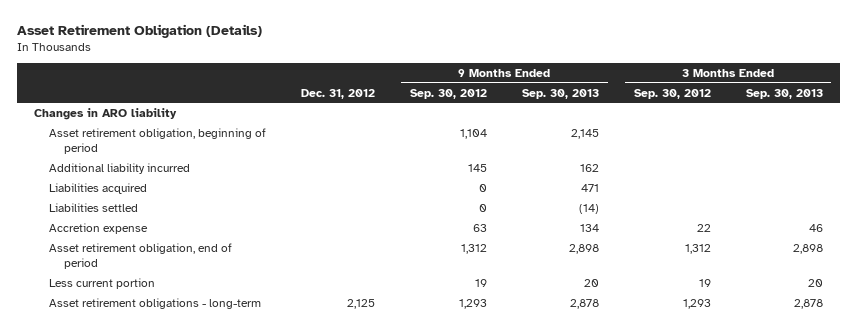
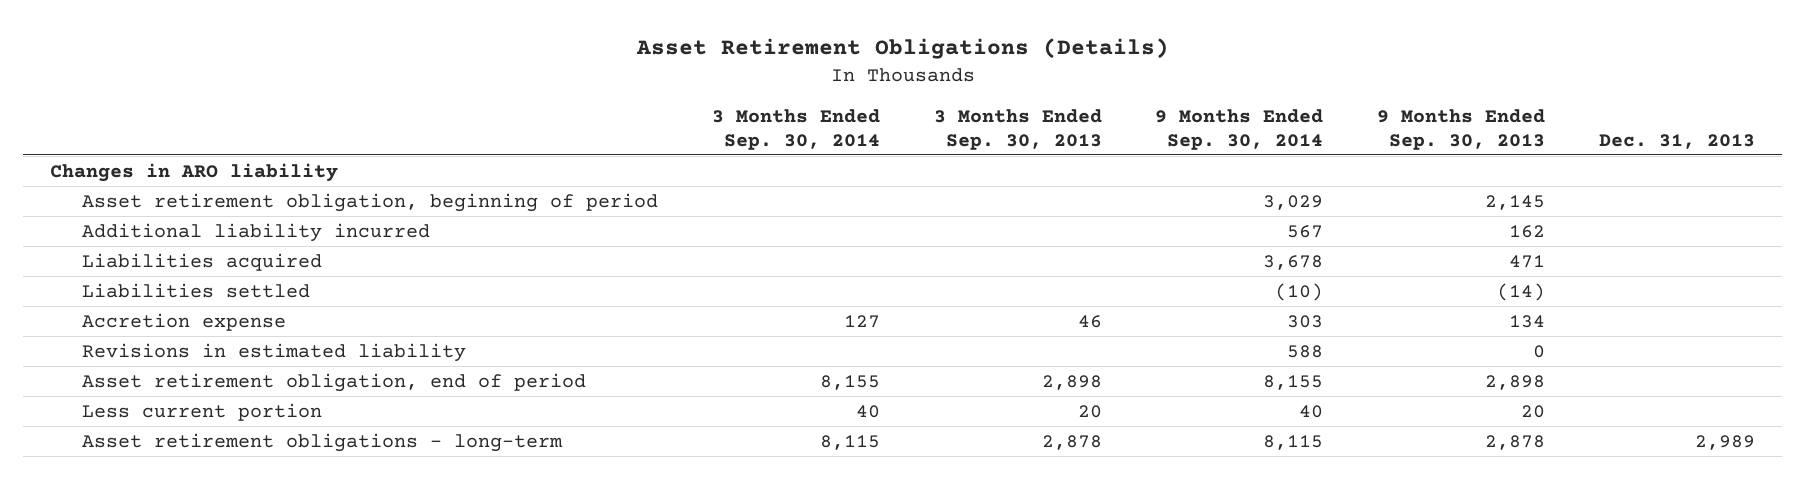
[16,24,262,39] Asset Retirement Obligation (Details) -> [635,38,1169,60] Asset Retirement Obligations (Details)
[301,88,376,99] Dec. 31, 2012 -> none
[409,88,487,99] Sep. 30, 2012 -> none
[633,88,711,99] Sep. 30, 2012 -> none
none -> [711,108,880,150] 3 Months Ended Sep. 30, 2014
none -> [1155,108,1324,150] 9 Months Ended Sep. 30, 2014
none -> [1598,133,1755,149] Dec. 31, 2013
none -> [82,342,467,362] Revisions in estimated liability

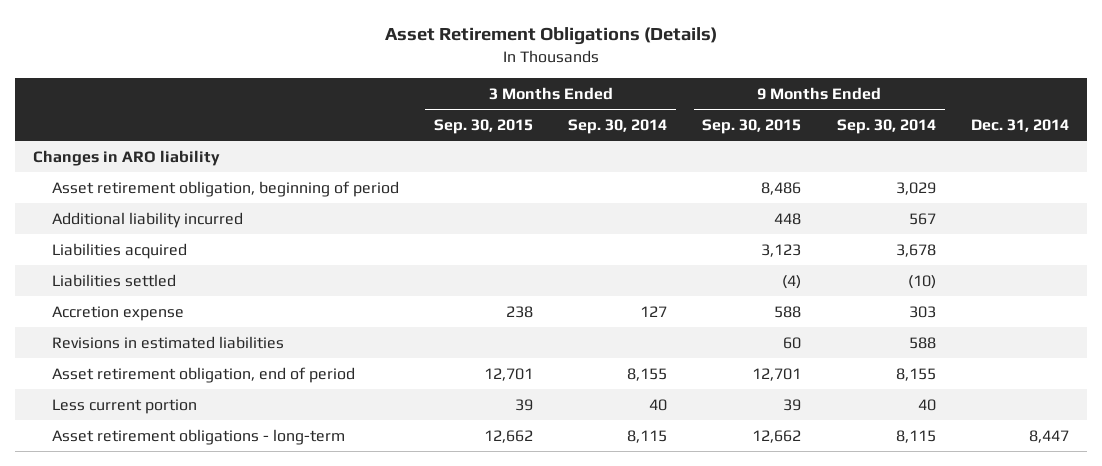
[933,108,1102,150] 3 Months Ended Sep. 30, 2013 -> none
[1377,108,1546,150] 9 Months Ended Sep. 30, 2013 -> none
[1598,133,1755,149] Dec. 31, 2013 -> none
none -> [433,118,533,134] Sep. 30, 2015
none -> [702,118,802,134] Sep. 30, 2015
none -> [970,118,1069,132] Dec. 31, 2014
[82,342,467,362] Revisions in estimated liability -> [51,335,284,349] Revisions in estimated liabilities

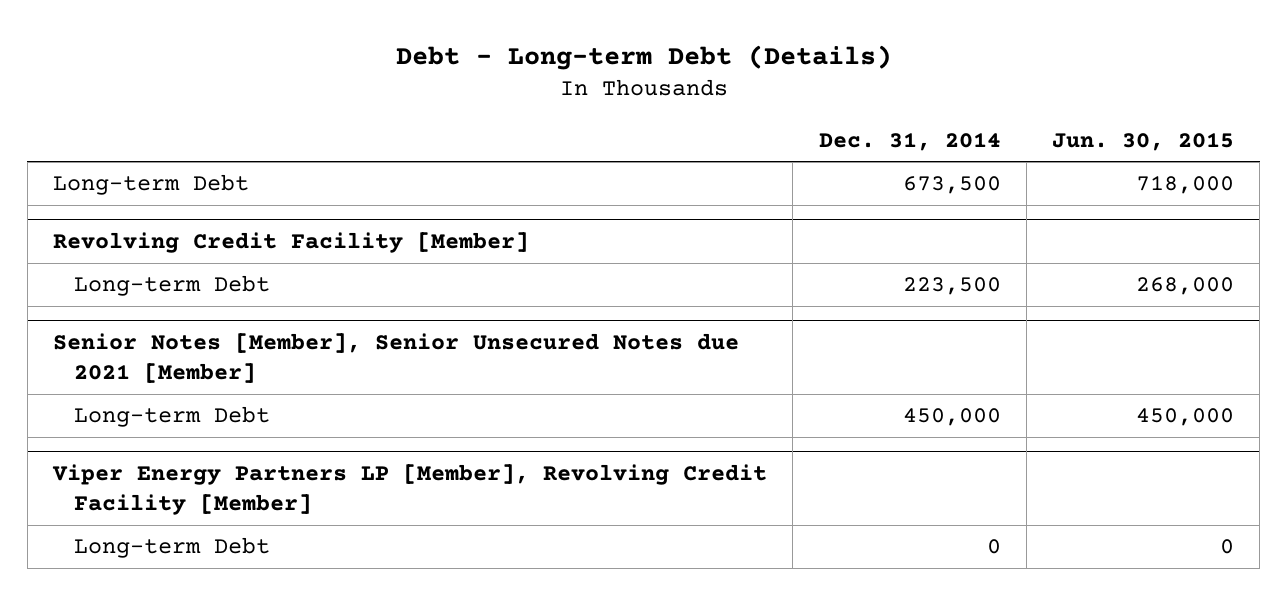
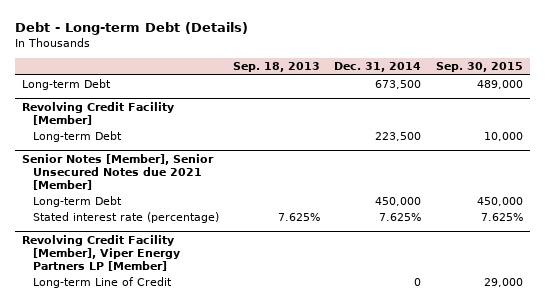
[1052,131,1235,151] Jun. 30, 2015 -> none
none -> [233,62,321,73] Sep. 18, 2013
none -> [435,62,523,73] Sep. 30, 2015
[73,537,270,559] Long-term Debt -> none
none -> [33,212,220,224] Stated interest rate (percentage)
[52,464,768,515] Viper Energy Partners LP [Member], Revolving Credit Facility [Member] -> [21,234,181,272] Revolving Credit Facility [Member], Viper Energy Partners LP [Member]
none -> [33,277,173,289] Long-term Line of Credit

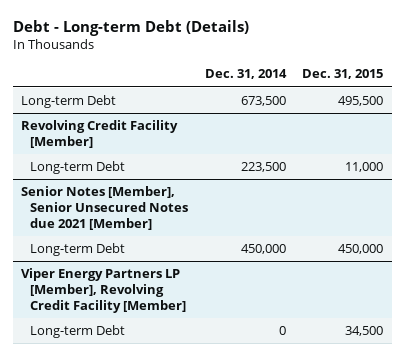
[233,62,321,73] Sep. 18, 2013 -> none
[435,62,523,73] Sep. 30, 2015 -> none
none -> [302,69,384,80] Dec. 31, 2015
[33,212,220,224] Stated interest rate (percentage) -> none
[33,277,173,289] Long-term Line of Credit -> none
[21,234,181,272] Revolving Credit Facility [Member], Viper Energy Partners LP [Member] -> [21,267,187,314] Viper Energy Partners LP [Member], Revolving Credit Facility [Member]
none -> [30,324,126,338] Long-term Debt

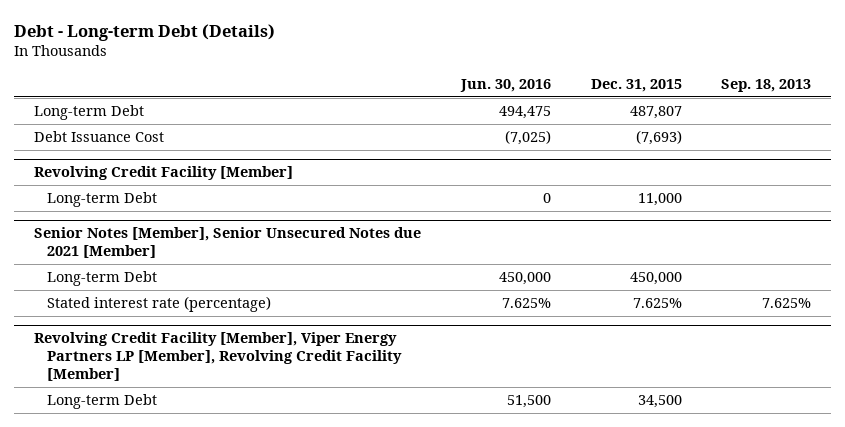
[204,69,287,80] Dec. 31, 2014 -> none
none -> [459,78,551,92] Jun. 30, 2016
none -> [721,78,812,92] Sep. 18, 2013
[338,95,384,106] 495,500 -> [629,106,682,120] 487,807
none -> [33,131,164,143] Debt Issuance Cost
none -> [47,296,272,313] Stated interest rate (percentage)
[21,267,187,314] Viper Energy Partners LP [Member], Revolving Credit Facility [Member] -> [33,332,403,382] Revolving Credit Facility [Member], Viper Energy Partners LP [Member], Revolving Credit Facility [Member]

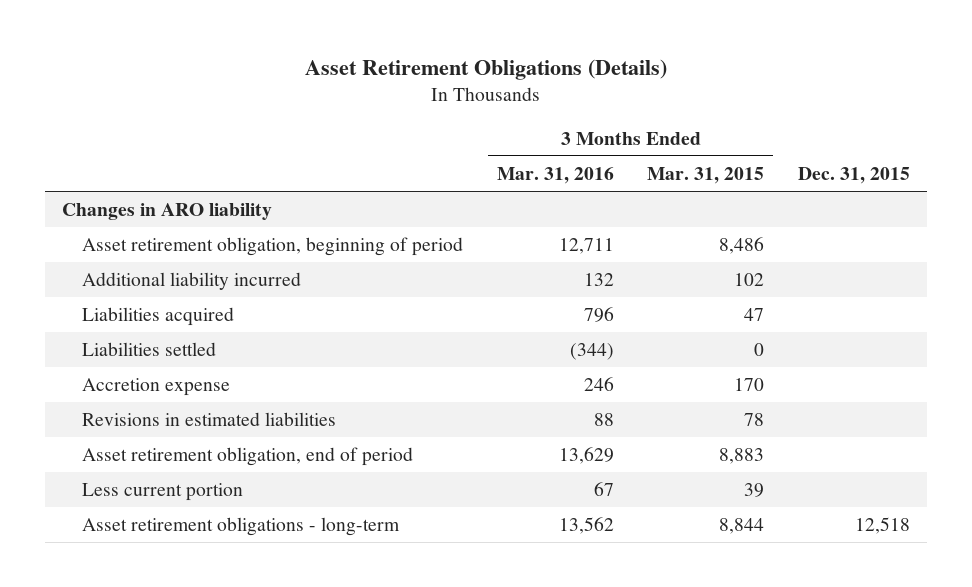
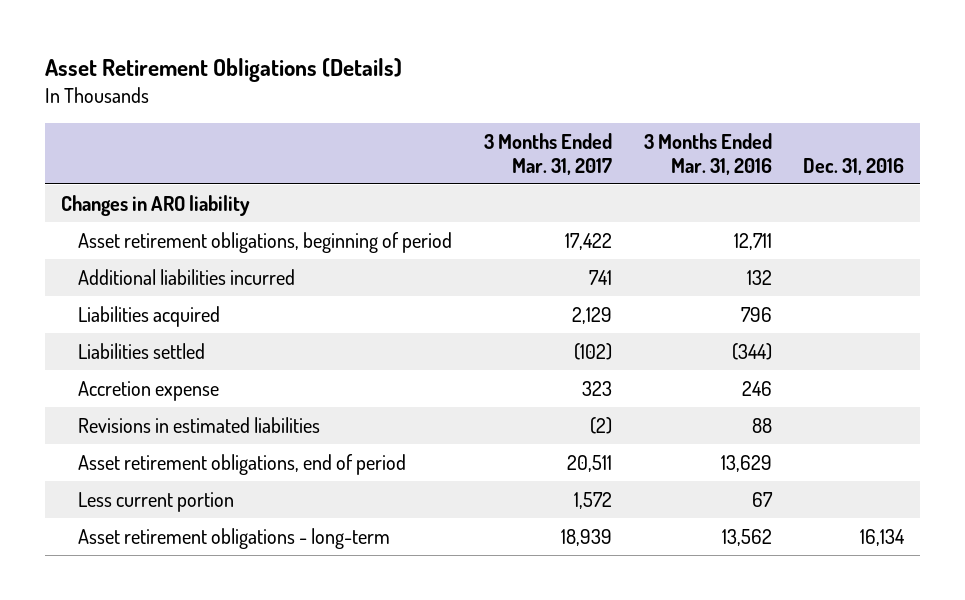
[647,166,765,184] Mar. 31, 2015 -> none
[797,166,910,184] Dec. 31, 2015 -> none
none -> [483,133,612,175] 3 Months Ended Mar. 31, 2017
none -> [803,157,905,175] Dec. 31, 2016
[82,237,464,257] Asset retirement obligation, beginning of period -> [77,232,452,254] Asset retirement obligations, beginning of period
[82,272,302,291] Additional liability incurred -> [77,269,295,286] Additional liabilities incurred
[82,447,414,467] Asset retirement obligation, end of period -> [77,454,406,476] Asset retirement obligations, end of period

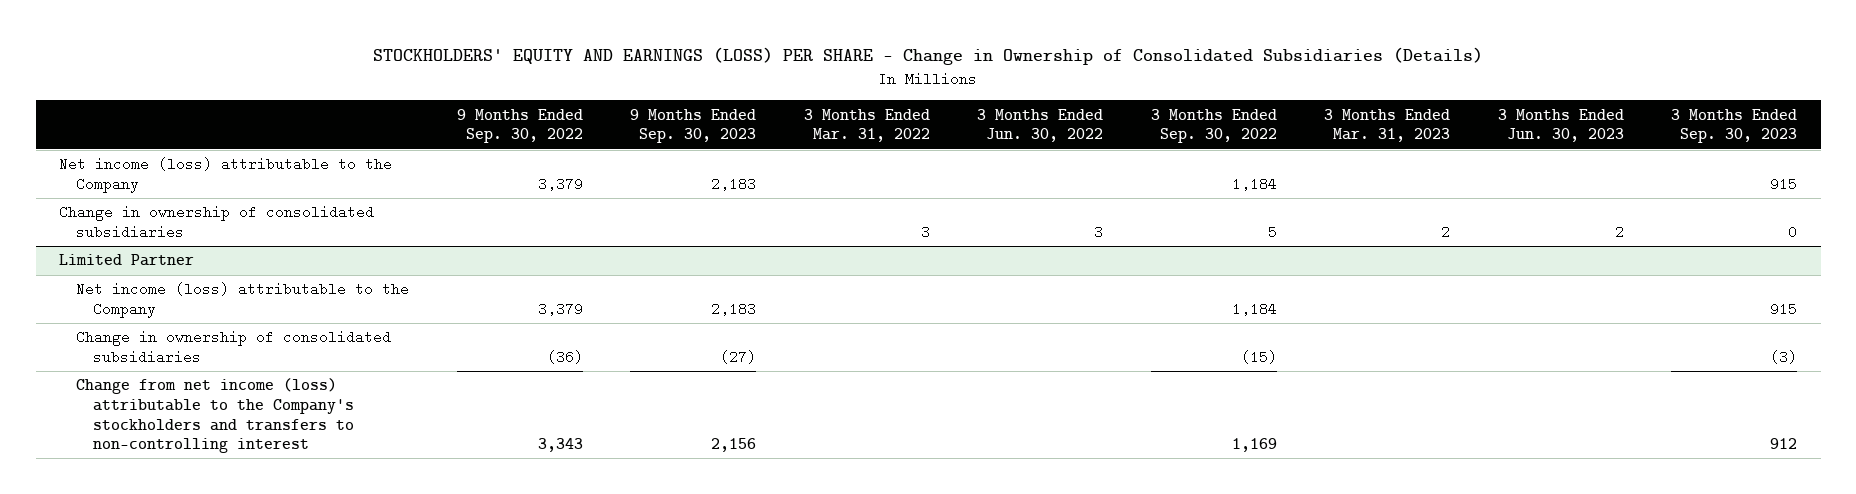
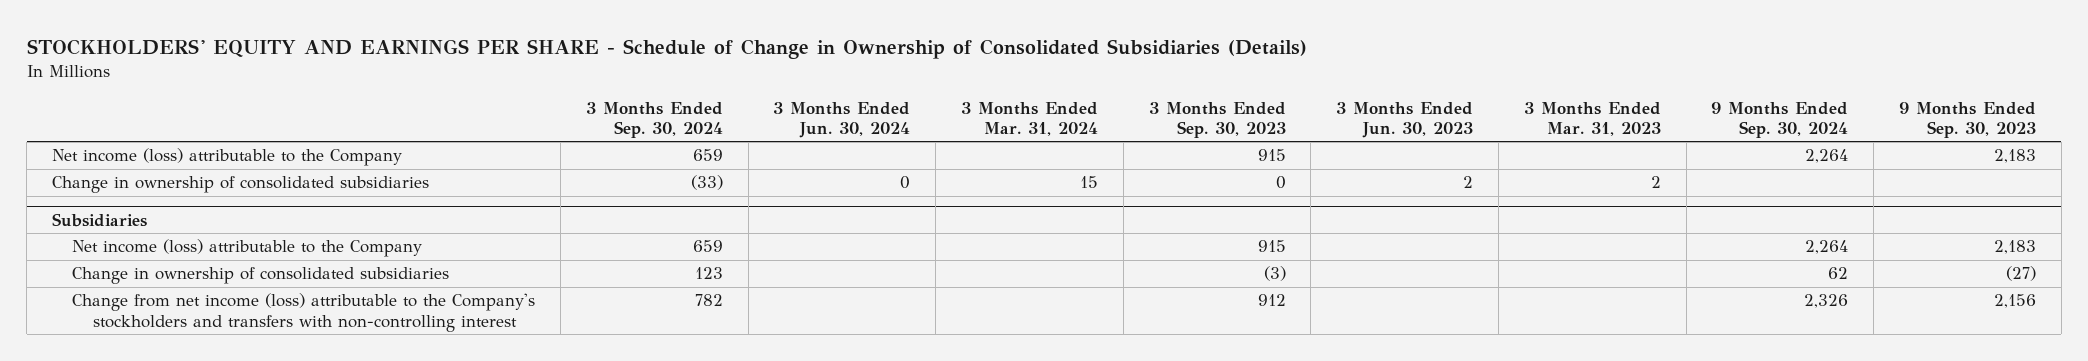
[373,47,1484,66] STOCKHOLDERS' EQUITY AND EARNINGS (LOSS) PER SHARE - Change in Ownership of Consolidated Subsidiaries (Details) -> [26,38,1307,59] STOCKHOLDERS' EQUITY AND EARNINGS PER SHARE - Schedule of Change in Ownership of Consolidated Subsidiaries (Details)
[456,108,583,144] 9 Months Ended Sep. 30, 2022 -> none
[803,108,930,143] 3 Months Ended Mar. 31, 2022 -> none
[977,108,1104,143] 3 Months Ended Jun. 30, 2022 -> none
[1150,108,1277,144] 3 Months Ended Sep. 30, 2022 -> none
none -> [585,101,723,138] 3 Months Ended Sep. 30, 2024
none -> [773,101,911,138] 3 Months Ended Jun. 30, 2024
none -> [961,101,1099,136] 3 Months Ended Mar. 31, 2024
none -> [1711,101,1849,138] 9 Months Ended Sep. 30, 2024
[59,254,195,267] Limited Partner -> none
none -> [52,212,148,227] Subsidiaries
[76,378,355,454] Change from net income (loss) attributable to the Company's stockholders and transfers to non-controlling interest -> [72,293,536,332] Change from net income (loss) attributable to the Company's stockholders and transfers with non-controlling interest

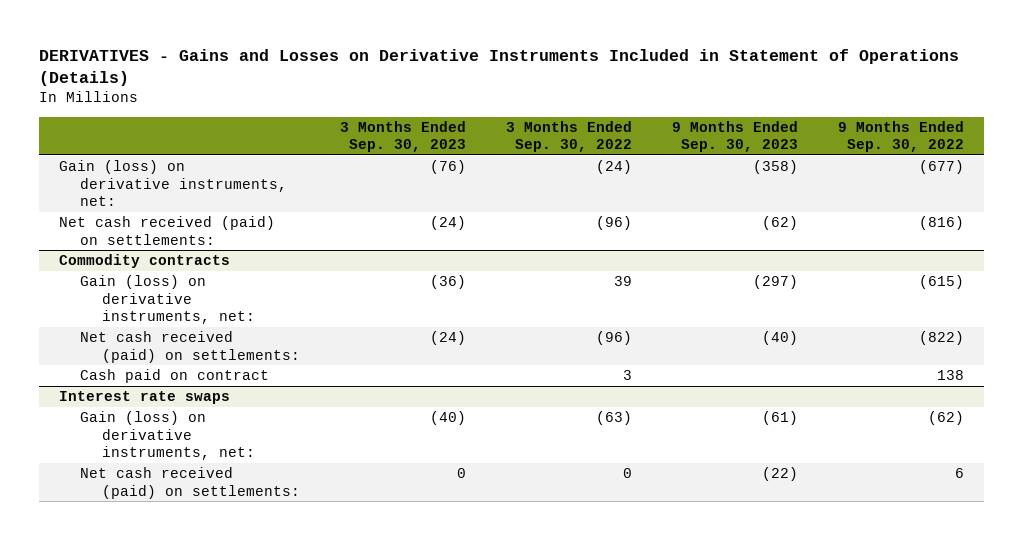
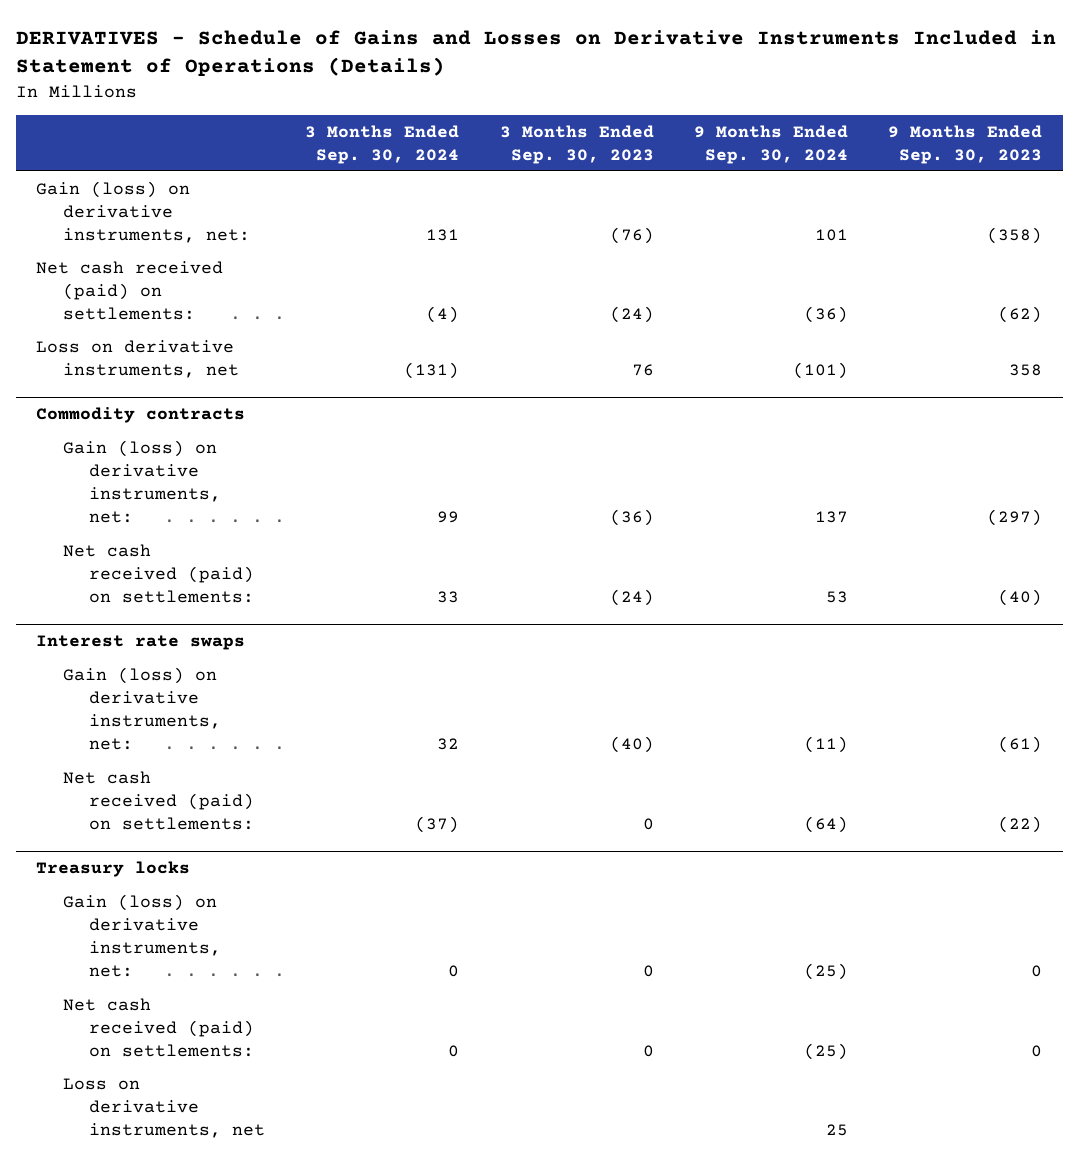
[38,48,959,86] DERIVATIVES - Gains and Losses on Derivative Instruments Included in Statement of Operations (Details) -> [15,30,1056,77] DERIVATIVES - Schedule of Gains and Losses on Derivative Instruments Included in Statement of Operations (Details)
[505,120,632,153] 3 Months Ended Sep. 30, 2022 -> none
[837,120,964,153] 9 Months Ended Sep. 30, 2022 -> none
none -> [305,124,460,164] 3 Months Ended Sep. 30, 2024
none -> [694,124,849,164] 9 Months Ended Sep. 30, 2024
none -> [36,339,239,378] Loss on derivative instruments, net
[80,369,270,384] Cash paid on contract -> none
none -> [36,861,191,878] Treasury locks
none -> [62,893,221,978] Gain (loss) on derivative instruments, net:
none -> [62,997,254,1058] Net cash received (paid) on settlements:
none -> [62,1077,265,1139] Loss on derivative instruments, net

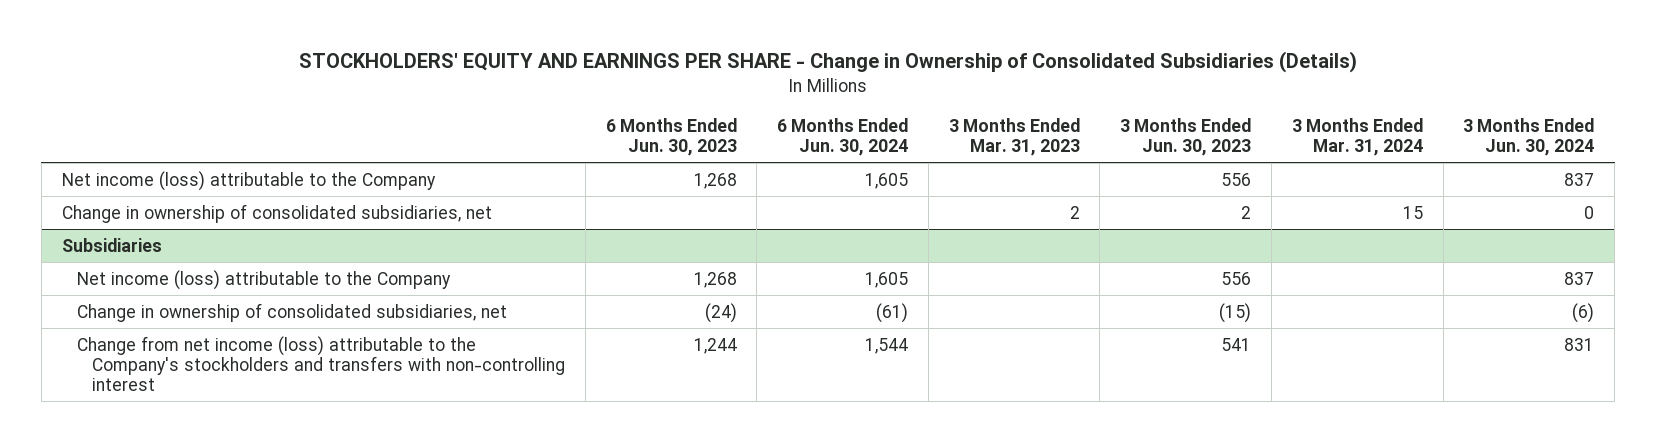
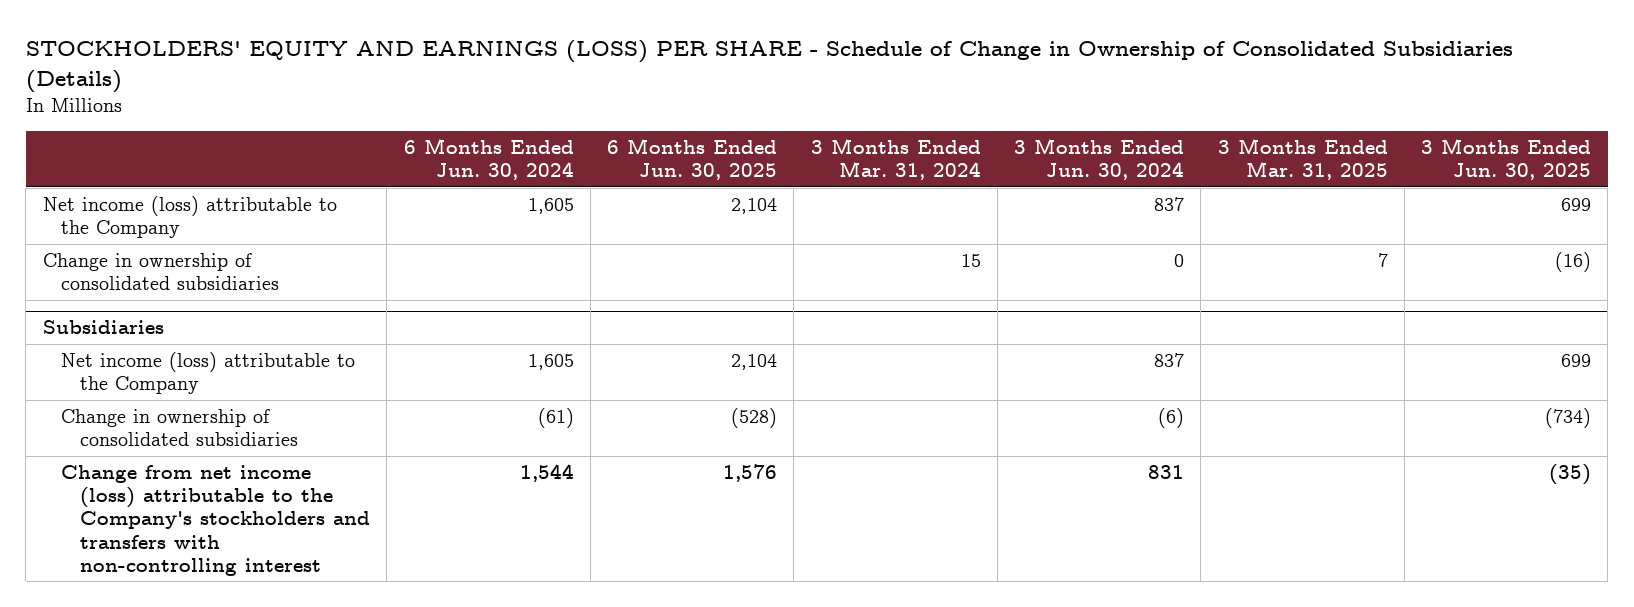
[298,51,1357,74] STOCKHOLDERS' EQUITY AND EARNINGS PER SHARE - Change in Ownership of Consolidated Subsidiaries (Details) -> [25,39,1513,93] STOCKHOLDERS' EQUITY AND EARNINGS (LOSS) PER SHARE - Schedule of Change in Ownership of Consolidated Subsidiaries (Details)
[605,117,737,156] 6 Months Ended Jun. 30, 2023 -> none
[948,117,1080,156] 3 Months Ended Mar. 31, 2023 -> none
[1120,117,1252,156] 3 Months Ended Jun. 30, 2023 -> none
none -> [607,137,778,181] 6 Months Ended Jun. 30, 2025
none -> [1217,137,1388,181] 3 Months Ended Mar. 31, 2025
none -> [1421,137,1592,181] 3 Months Ended Jun. 30, 2025
[61,203,492,223] Change in ownership of consolidated subsidiaries, net -> [42,252,280,291] Change in ownership of consolidated subsidiaries
[76,302,507,322] Change in ownership of consolidated subsidiaries, net -> [61,408,299,447] Change in ownership of consolidated subsidiaries

